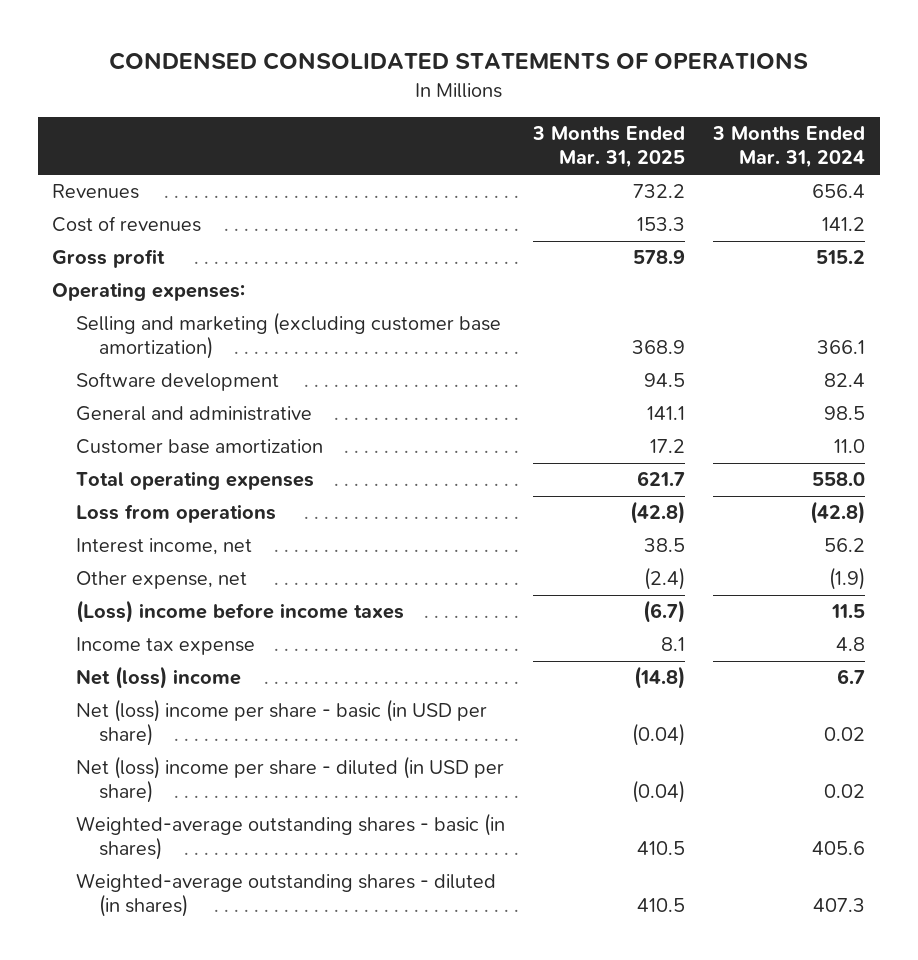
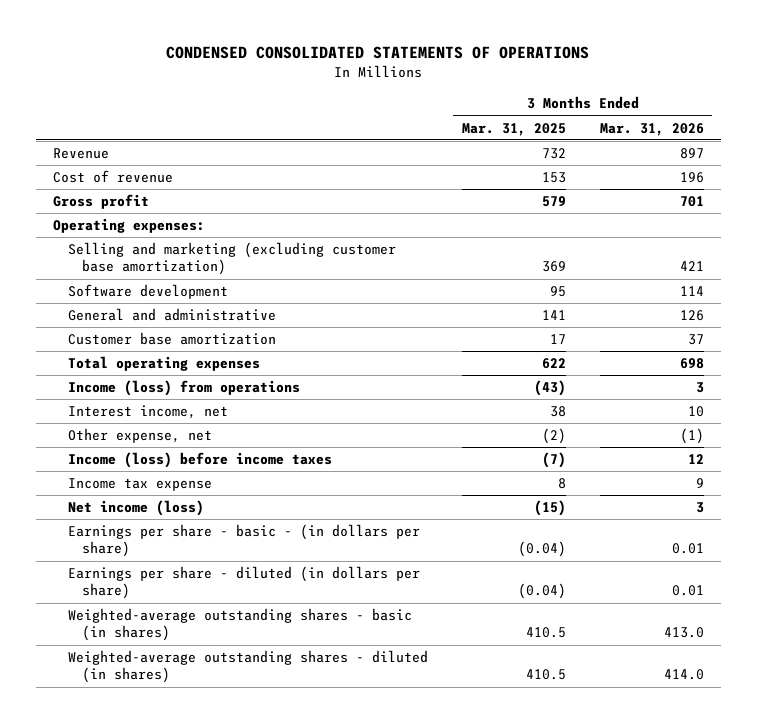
[712,126,866,169] 3 Months Ended Mar. 31, 2024 -> none
none -> [599,122,704,136] Mar. 31, 2026
[52,184,140,200] Revenues -> none
none -> [53,148,110,160] Revenue
[52,216,202,233] Cost of revenues -> [53,170,174,184] Cost of revenue
[636,217,685,232] 153.3 -> [541,172,566,184] 153
[632,250,685,265] 578.9 -> [541,196,566,208] 579
[631,340,685,355] 368.9 -> [541,261,566,273] 369
[643,373,685,388] 94.5 -> [549,286,566,298] 95
[646,406,685,421] 141.1 -> [541,310,566,321] 141
[649,439,685,454] 17.2 -> [549,334,566,345] 17
[636,471,685,487] 621.7 -> [541,358,566,370] 622
[75,504,276,524] Loss from operations -> [67,380,300,397] Income (loss) from operations
[629,501,685,525] (42.8) -> [533,380,566,397] (43)
[643,538,685,553] 38.5 -> [549,406,566,418] 38
[643,567,685,591] (2.4) -> [541,428,566,445] (2)
[75,600,404,624] (Loss) income before income taxes -> [67,452,332,469] Income (loss) before income taxes
[642,600,685,624] (6.7) -> [541,452,566,469] (7)
[660,637,685,652] 8.1 -> [557,478,566,490] 8
[75,666,241,690] Net (loss) income -> [67,500,204,517] Net income (loss)
[633,666,685,690] (14.8) -> [533,500,566,517] (15)
[75,699,487,747] Net (loss) income per share - basic (in USD per share) -> [67,524,420,558] Earnings per share - basic - (in dollars per share)
[75,756,504,804] Net (loss) income per share - diluted (in USD per share) -> [67,566,420,600] Earnings per share - diluted (in dollars per share)

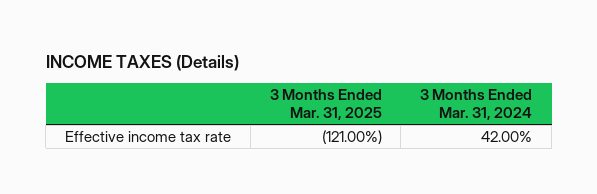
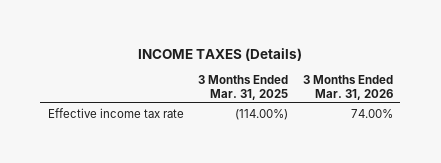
[420,89,533,120] 3 Months Ended Mar. 31, 2024 -> none
none -> [303,75,394,100] 3 Months Ended Mar. 31, 2026
[321,130,382,145] (121.00%) -> [235,108,289,120] (114.00%)

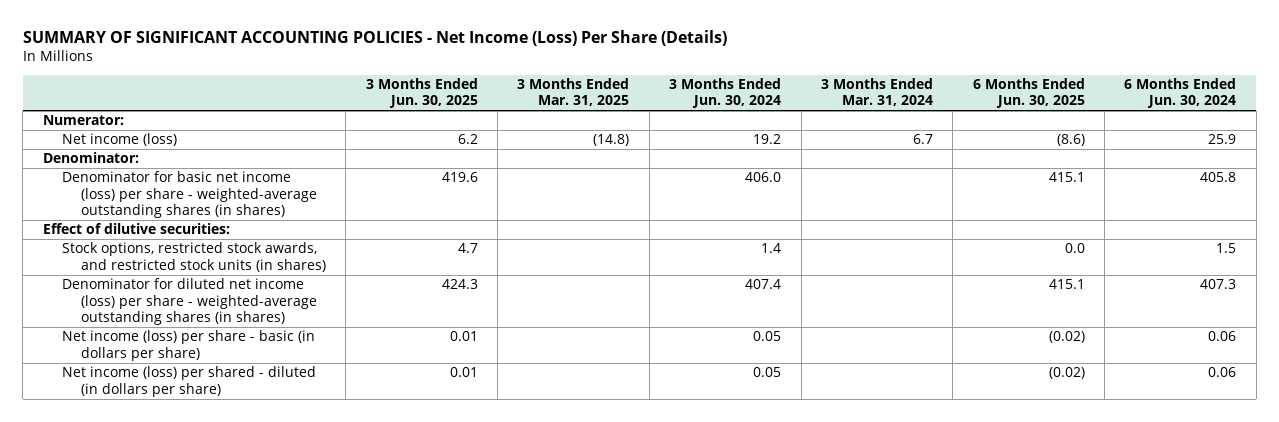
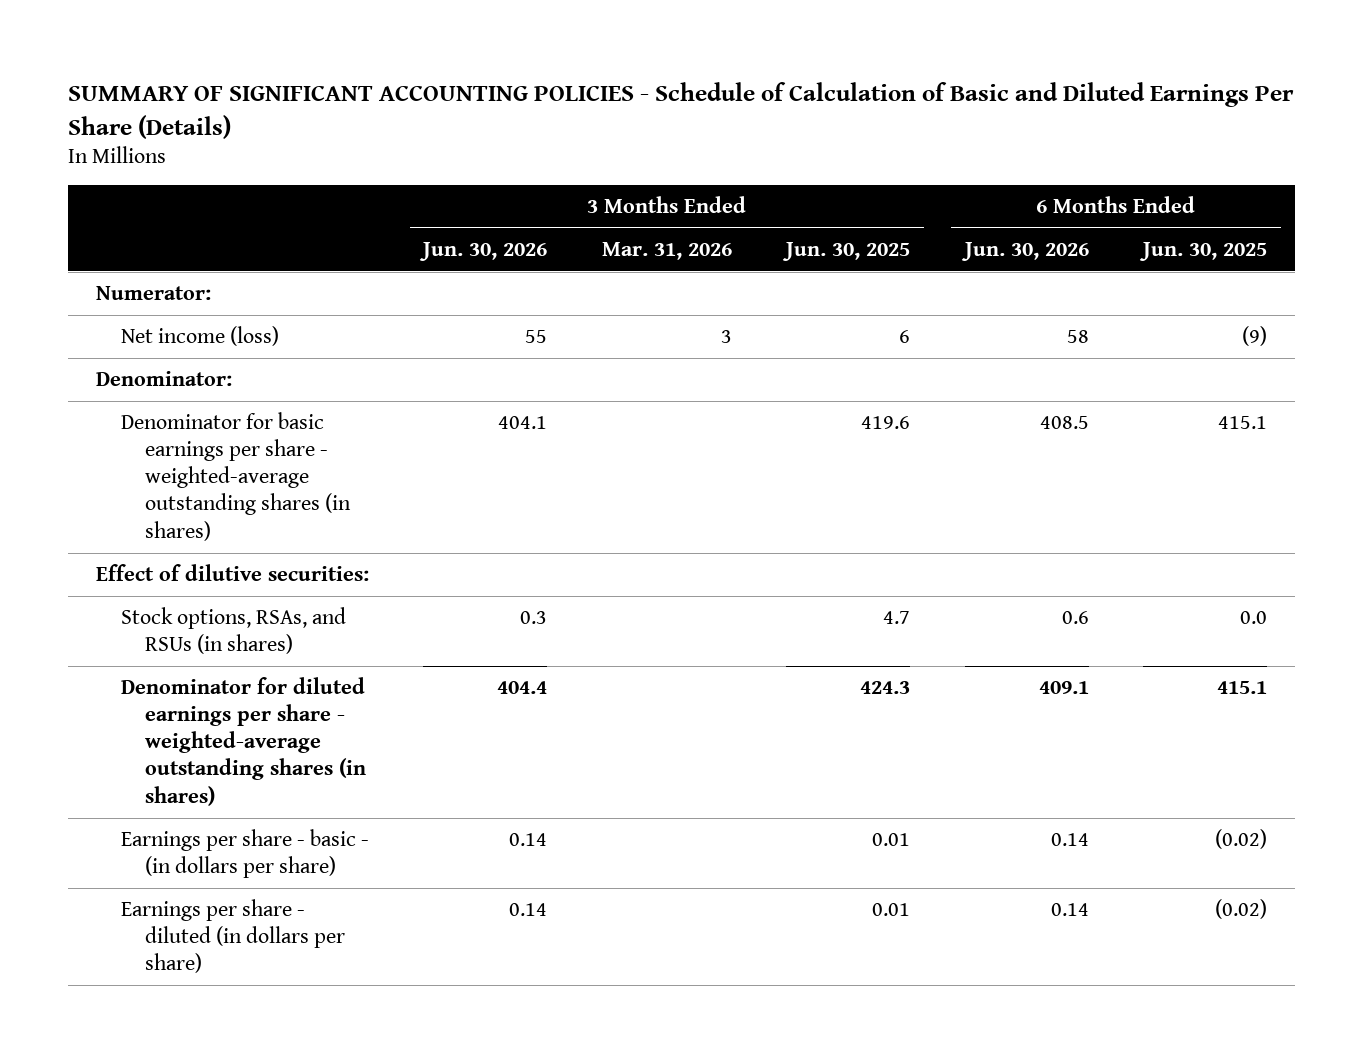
[22,30,727,47] SUMMARY OF SIGNIFICANT ACCOUNTING POLICIES - Net Income (Loss) Per Share (Details) -> [68,82,1295,139] SUMMARY OF SIGNIFICANT ACCOUNTING POLICIES - Schedule of Calculation of Basic and Diluted Earnings Per Share (Details)
[517,78,630,107] 3 Months Ended Mar. 31, 2025 -> none
[669,78,782,109] 3 Months Ended Jun. 30, 2024 -> none
[820,78,933,107] 3 Months Ended Mar. 31, 2024 -> none
[1124,78,1237,109] 6 Months Ended Jun. 30, 2024 -> none
none -> [419,241,548,261] Jun. 30, 2026
none -> [601,241,732,260] Mar. 31, 2026
none -> [960,241,1089,261] Jun. 30, 2026
[457,134,478,145] 6.2 -> [899,330,911,344] 6
[1056,134,1085,147] (8.6) -> [1242,326,1268,347] (9)
[61,171,317,218] Denominator for basic net income (loss) per share - weighted-average outstanding shares (in shares) -> [120,412,352,541] Denominator for basic earnings per share - weighted-average outstanding shares (in shares)
[61,242,326,272] Stock options, restricted stock awards, and restricted stock units (in shares) -> [120,607,346,655] Stock options, RSAs, and RSUs (in shares)
[61,278,317,325] Denominator for diluted net income (loss) per share - weighted-average outstanding shares (in shares) -> [120,677,367,806] Denominator for diluted earnings per share - weighted-average outstanding shares (in shares)
[61,330,315,361] Net income (loss) per share - basic (in dollars per share) -> [120,829,369,879] Earnings per share - basic - (in dollars per share)
[61,366,316,397] Net income (loss) per shared - diluted (in dollars per share) -> [120,899,346,974] Earnings per share - diluted (in dollars per share)

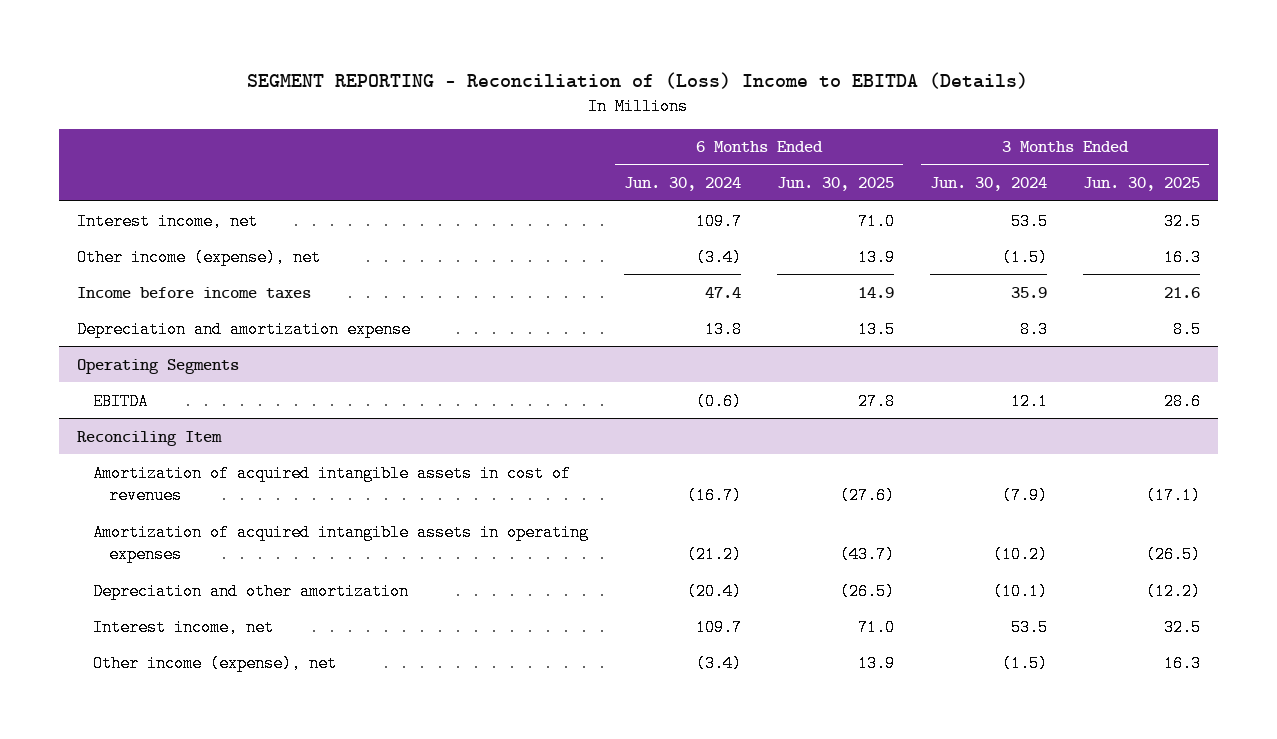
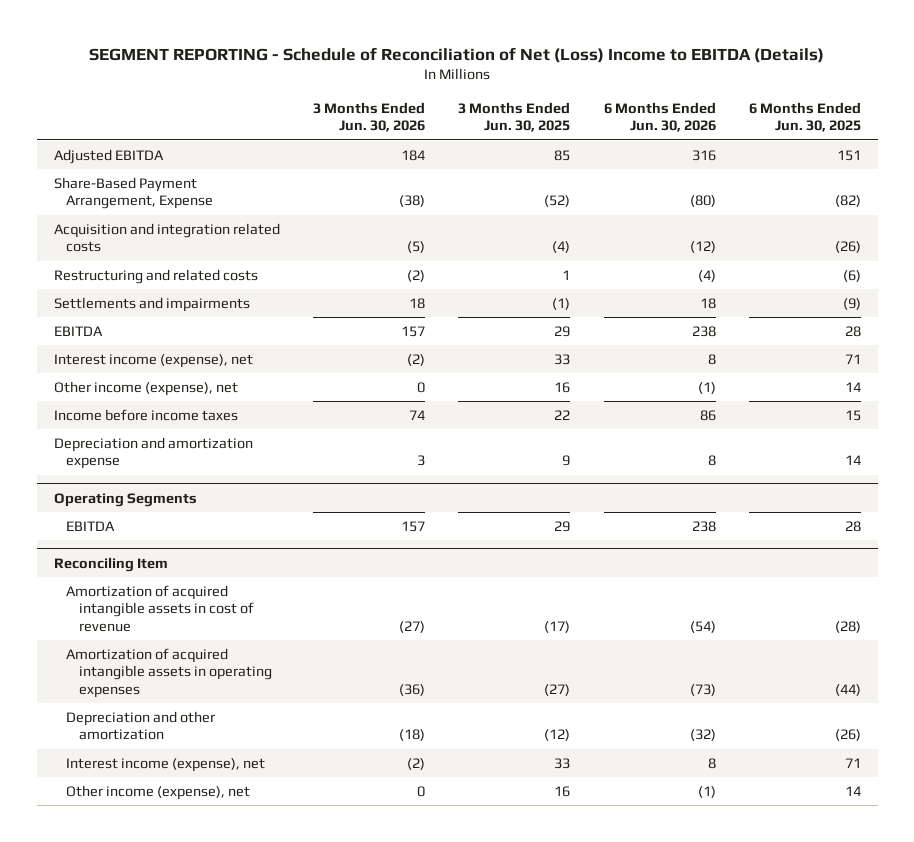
[247,71,1029,89] SEGMENT REPORTING - Reconciliation of (Loss) Income to EBITDA (Details) -> [89,46,825,63] SEGMENT REPORTING - Schedule of Reconciliation of Net (Loss) Income to EBITDA (Details)
[623,177,741,192] Jun. 30, 2024 -> none
[929,177,1047,192] Jun. 30, 2024 -> none
none -> [312,102,425,133] 3 Months Ended Jun. 30, 2026
none -> [603,102,716,133] 6 Months Ended Jun. 30, 2026
none -> [53,149,164,165] Adjusted EBITDA
none -> [53,177,214,210] Share-Based Payment Arrangement, Expense
none -> [53,223,280,253] Acquisition and integration related costs
none -> [53,269,258,285] Restructuring and related costs
none -> [53,297,250,313] Settlements and impairments
none -> [53,326,103,337] EBITDA
[76,212,258,230] Interest income, net -> [53,354,253,369] Interest income (expense), net
[857,212,895,230] 71.0 -> [844,354,861,365] 71
[1163,212,1201,230] 32.5 -> [554,354,571,366] 33
[857,248,895,266] 13.9 -> [844,382,861,393] 14
[1163,248,1201,266] 16.3 -> [554,382,571,394] 16
[857,286,894,298] 14.9 -> [844,410,861,422] 15
[1163,286,1200,298] 21.6 -> [554,410,571,421] 22
[857,320,895,338] 13.5 -> [844,455,861,466] 14
[1172,320,1201,338] 8.5 -> [562,455,571,467] 9
[857,392,895,410] 27.8 -> [844,521,861,533] 28
[1163,392,1201,410] 28.6 -> [554,521,571,533] 29
[92,464,571,504] Amortization of acquired intangible assets in cost of revenues -> [66,585,255,632] Amortization of acquired intangible assets in cost of revenue
[839,486,895,504] (27.6) -> [834,620,861,633] (28)
[1145,486,1201,504] (17.1) -> [544,620,571,633] (17)
[839,545,895,563] (43.7) -> [834,683,861,696] (44)
[1145,545,1201,563] (26.5) -> [544,683,571,696] (27)
[839,582,895,600] (26.5) -> [834,729,861,742] (26)
[1145,582,1201,600] (12.2) -> [544,729,571,742] (12)
[92,618,274,636] Interest income, net -> [66,758,266,773] Interest income (expense), net
[857,618,895,636] 71.0 -> [844,758,861,769] 71
[1163,618,1201,636] 32.5 -> [554,758,571,770] 33
[857,654,895,672] 13.9 -> [844,786,861,797] 14
[1163,654,1201,672] 16.3 -> [554,786,571,798] 16

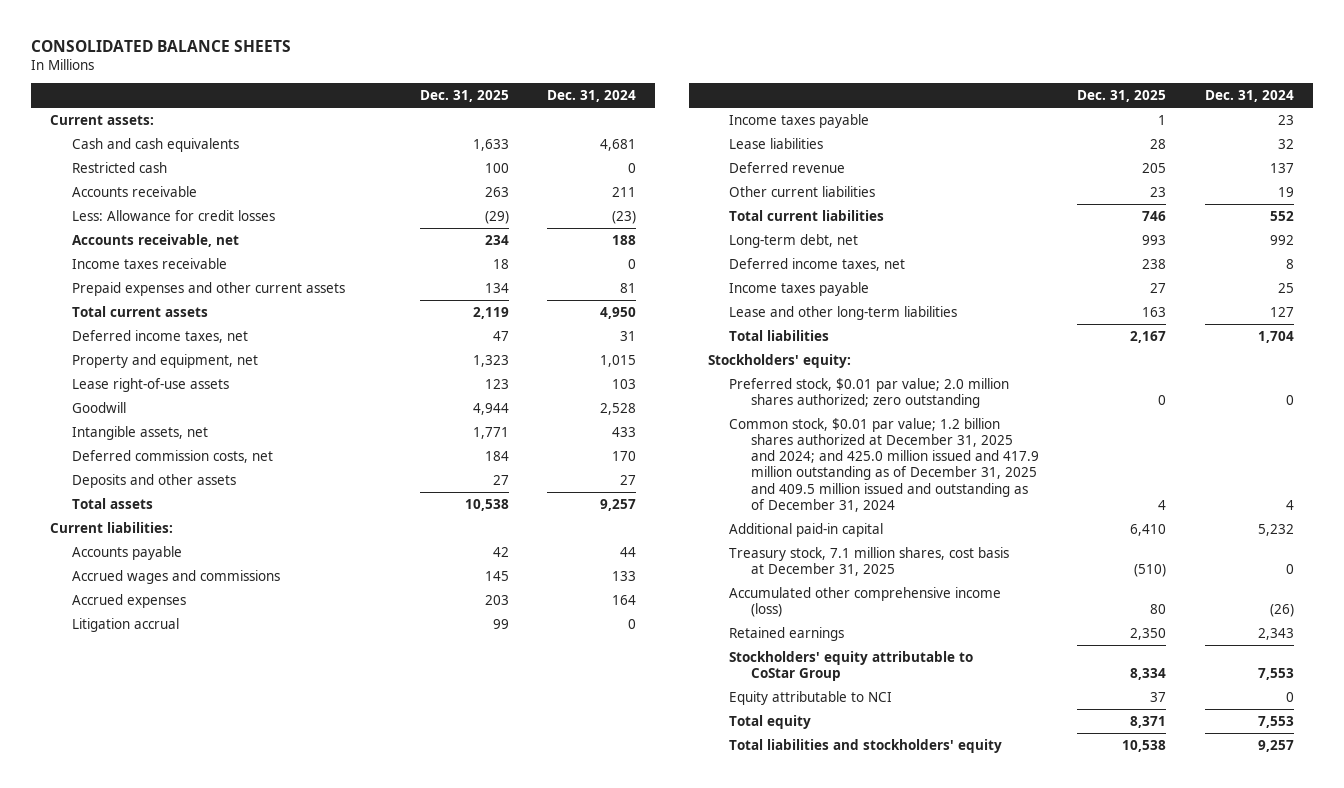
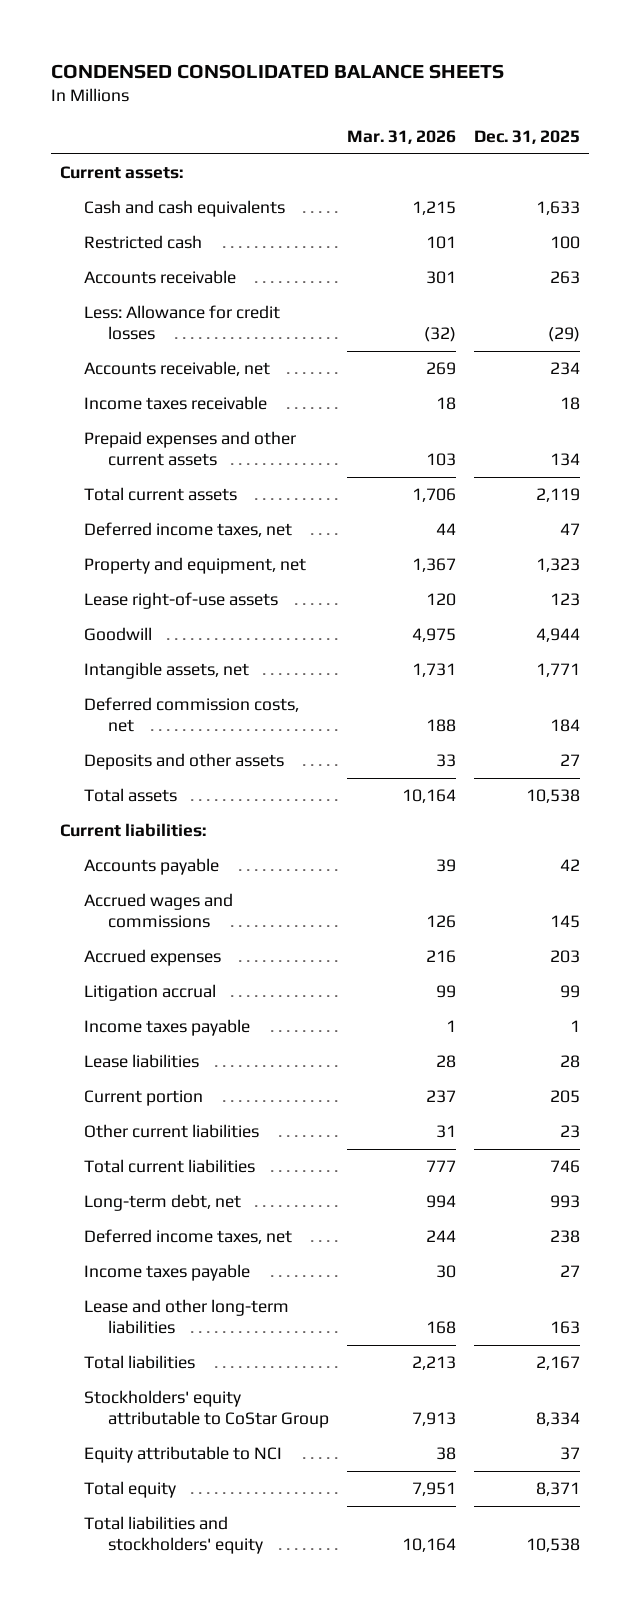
[31,40,292,53] CONSOLIDATED BALANCE SHEETS -> [50,63,504,79] CONDENSED CONSOLIDATED BALANCE SHEETS
[547,90,637,103] Dec. 31, 2024 -> none
none -> [347,129,457,144] Mar. 31, 2026
[729,161,846,173] Deferred revenue -> [83,1090,203,1107] Current portion
[708,353,852,368] Stockholders' equity: -> none
[729,377,1010,408] Preferred stock, $0.01 par value; 2.0 million shares authorized; zero outstanding -> none
[729,417,1039,513] Common stock, $0.01 par value; 1.2 billion shares authorized at December 31, 2025 and 2024; and 425.0 million issued and 417.9 million outstanding as of December 31, 2025 and 409.5 million issued and outstanding as of December 31, 2024 -> none
[729,522,884,537] Additional paid-in capital -> none
[729,546,1010,576] Treasury stock, 7.1 million shares, cost basis at December 31, 2025 -> none
[729,586,1002,617] Accumulated other comprehensive income (loss) -> none
[729,626,845,641] Retained earnings -> none

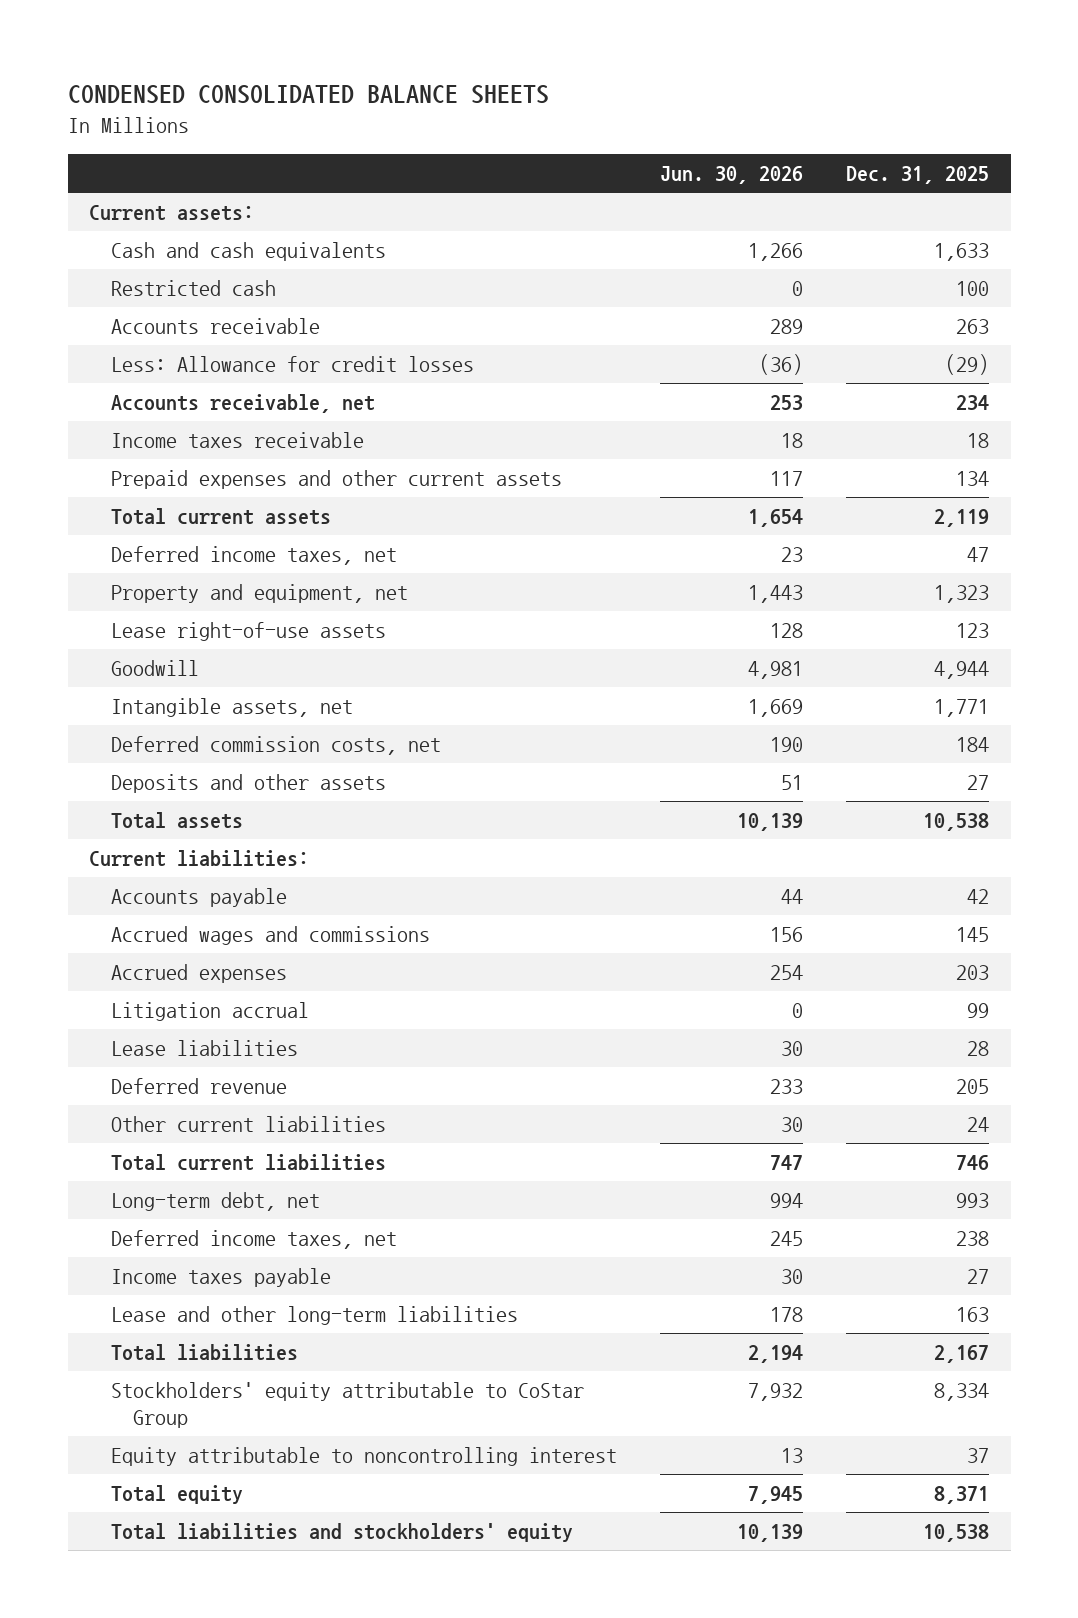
[347,129,457,144] Mar. 31, 2026 -> none
none -> [660,166,804,185] Jun. 30, 2026
[83,1019,250,1037] Income taxes payable -> none
[83,1090,203,1107] Current portion -> [110,1078,287,1095] Deferred revenue
[560,1125,581,1139] 23 -> [967,1117,990,1133] 24
[83,1446,282,1464] Equity attributable to NCI -> [110,1447,617,1467] Equity attributable to noncontrolling interest

